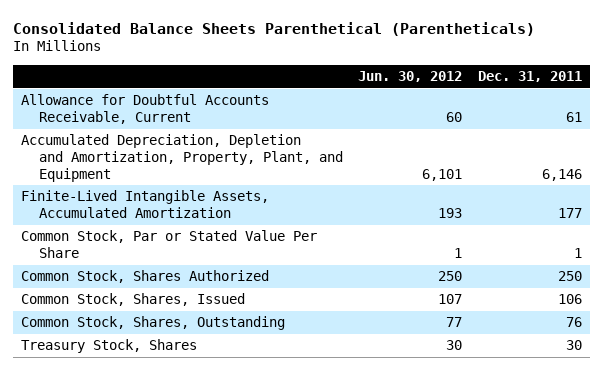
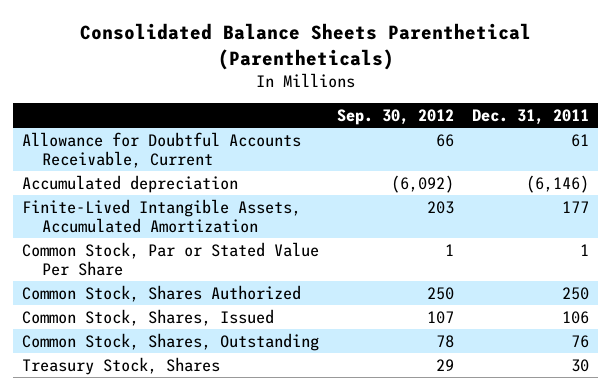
[358,71,463,83] Jun. 30, 2012 -> none
none -> [337,109,455,126] Sep. 30, 2012
[20,134,343,182] Accumulated Depreciation, Depletion and Amortization, Property, Plant, and Equipment -> [22,174,239,193] Accumulated depreciation
[541,168,582,181] 6,146 -> [526,174,590,193] (6,146)

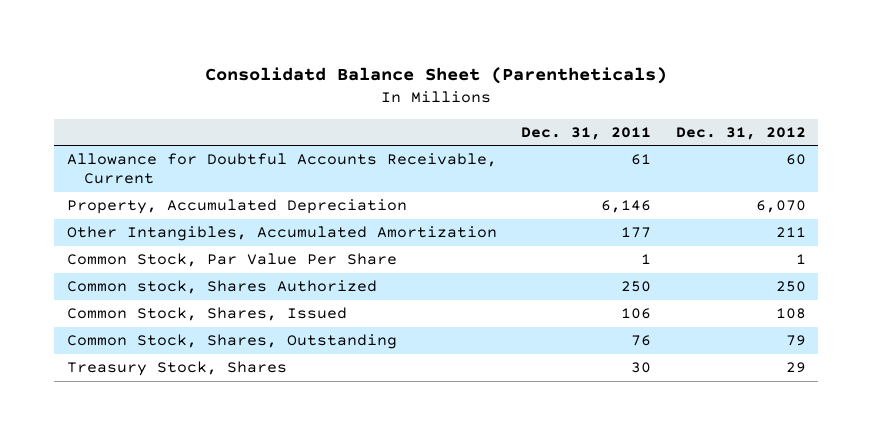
[79,22,531,70] Consolidated Balance Sheets Parenthetical (Parentheticals) -> [205,67,668,85] Consolidatd Balance Sheet (Parentheticals)
[337,109,455,126] Sep. 30, 2012 -> none
none -> [675,126,806,140] Dec. 31, 2012
[22,174,239,193] Accumulated depreciation -> [66,199,407,215] Property, Accumulated Depreciation
[526,174,590,193] (6,146) -> [601,200,652,214] 6,146
[22,198,302,234] Finite-Lived Intangible Assets, Accumulated Amortization -> [66,226,497,242] Other Intangibles, Accumulated Amortization
[22,241,320,277] Common Stock, Par or Stated Value Per Share -> [66,253,397,268] Common Stock, Par Value Per Share
[22,284,302,302] Common Stock, Shares Authorized -> [66,280,377,295] Common stock, Shares Authorized

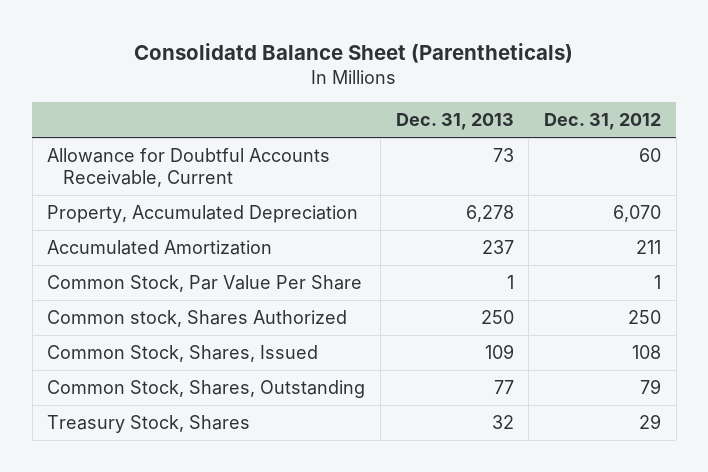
[521,126,652,140] Dec. 31, 2011 -> none
none -> [395,113,514,131] Dec. 31, 2013
[66,226,497,242] Other Intangibles, Accumulated Amortization -> [47,239,273,255] Accumulated Amortization

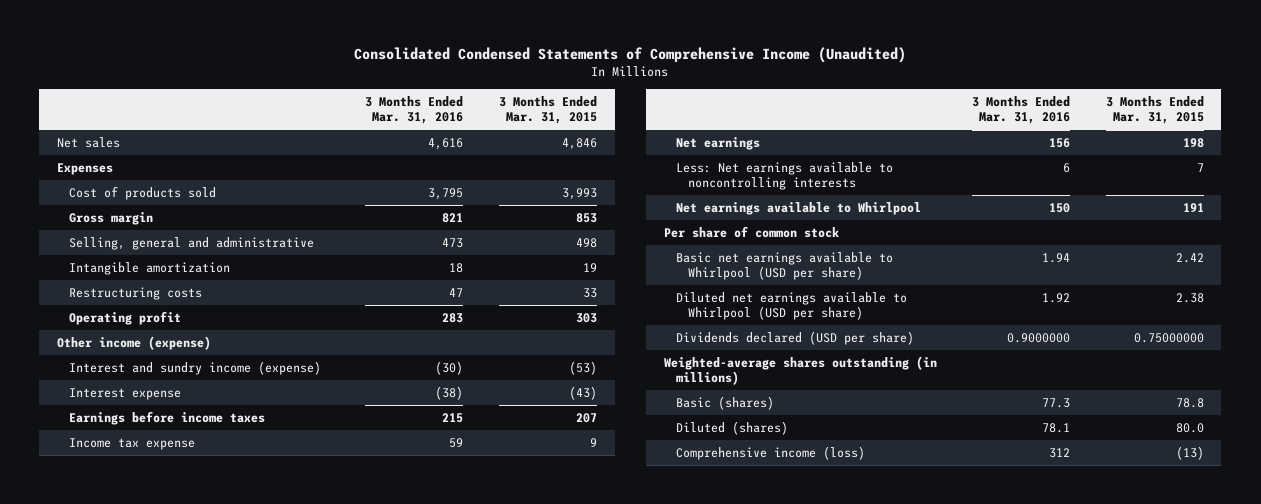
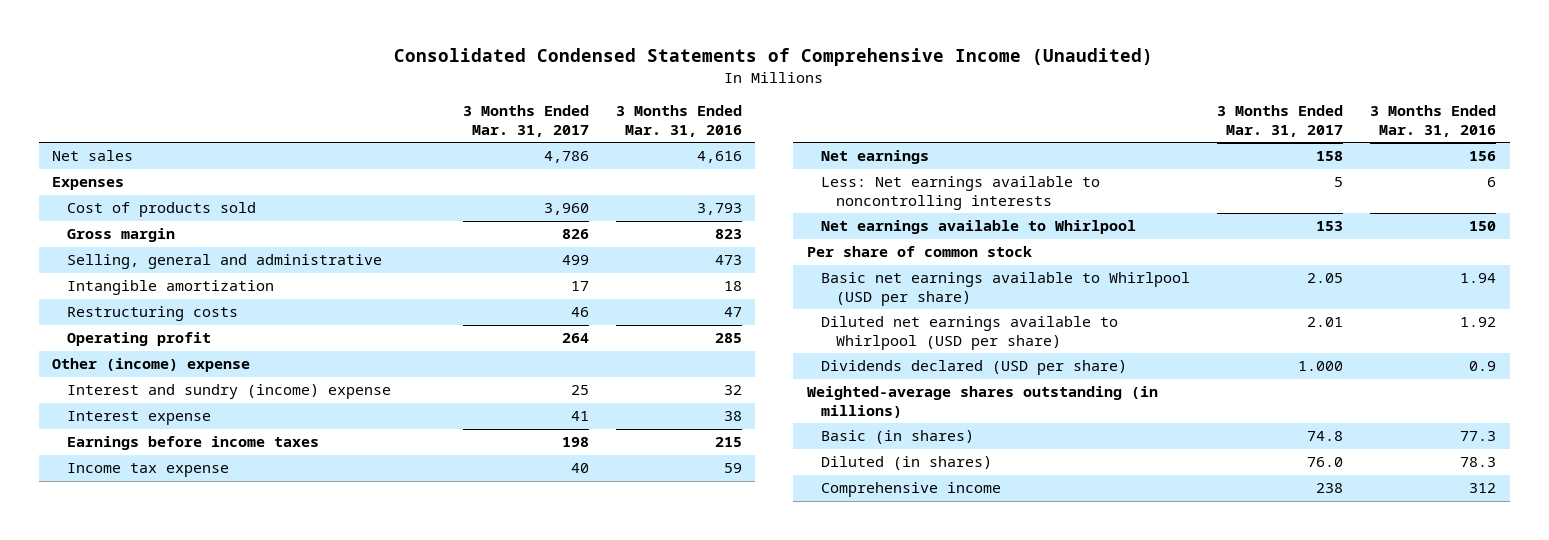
[498,95,597,125] 3 Months Ended Mar. 31, 2015 -> none
none -> [463,105,590,137] 3 Months Ended Mar. 31, 2017
[428,187,464,200] 3,795 -> [696,203,742,216] 3,793
[442,212,464,223] 821 -> [714,229,742,240] 823
[442,312,464,323] 283 -> [714,333,742,344] 285
[57,335,212,350] Other income (expense) -> [52,358,251,373] Other (income) expense
[69,360,322,375] Interest and sundry income (expense) -> [67,384,392,400] Interest and sundry (income) expense
[435,360,464,375] (30) -> [723,385,742,396] 32
[435,385,464,400] (38) -> [723,411,742,422] 38
[1007,332,1071,343] 0.9000000 -> [1469,361,1497,372] 0.9
[676,395,775,410] Basic (shares) -> [821,430,975,445] Basic (in shares)
[676,420,789,435] Diluted (shares) -> [821,456,993,471] Diluted (in shares)
[1042,422,1071,433] 78.1 -> [1460,457,1497,468] 78.3
[676,445,866,460] Comprehensive income (loss) -> [821,482,1002,498] Comprehensive income

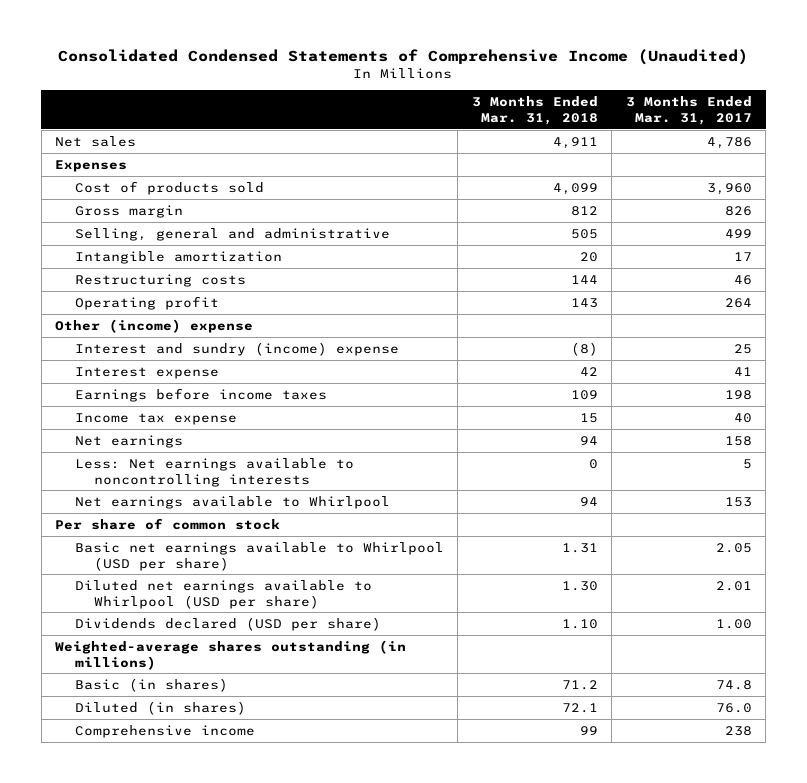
[615,105,742,137] 3 Months Ended Mar. 31, 2016 -> none
none -> [471,96,598,125] 3 Months Ended Mar. 31, 2018
[1298,361,1344,372] 1.000 -> [715,618,752,629] 1.00

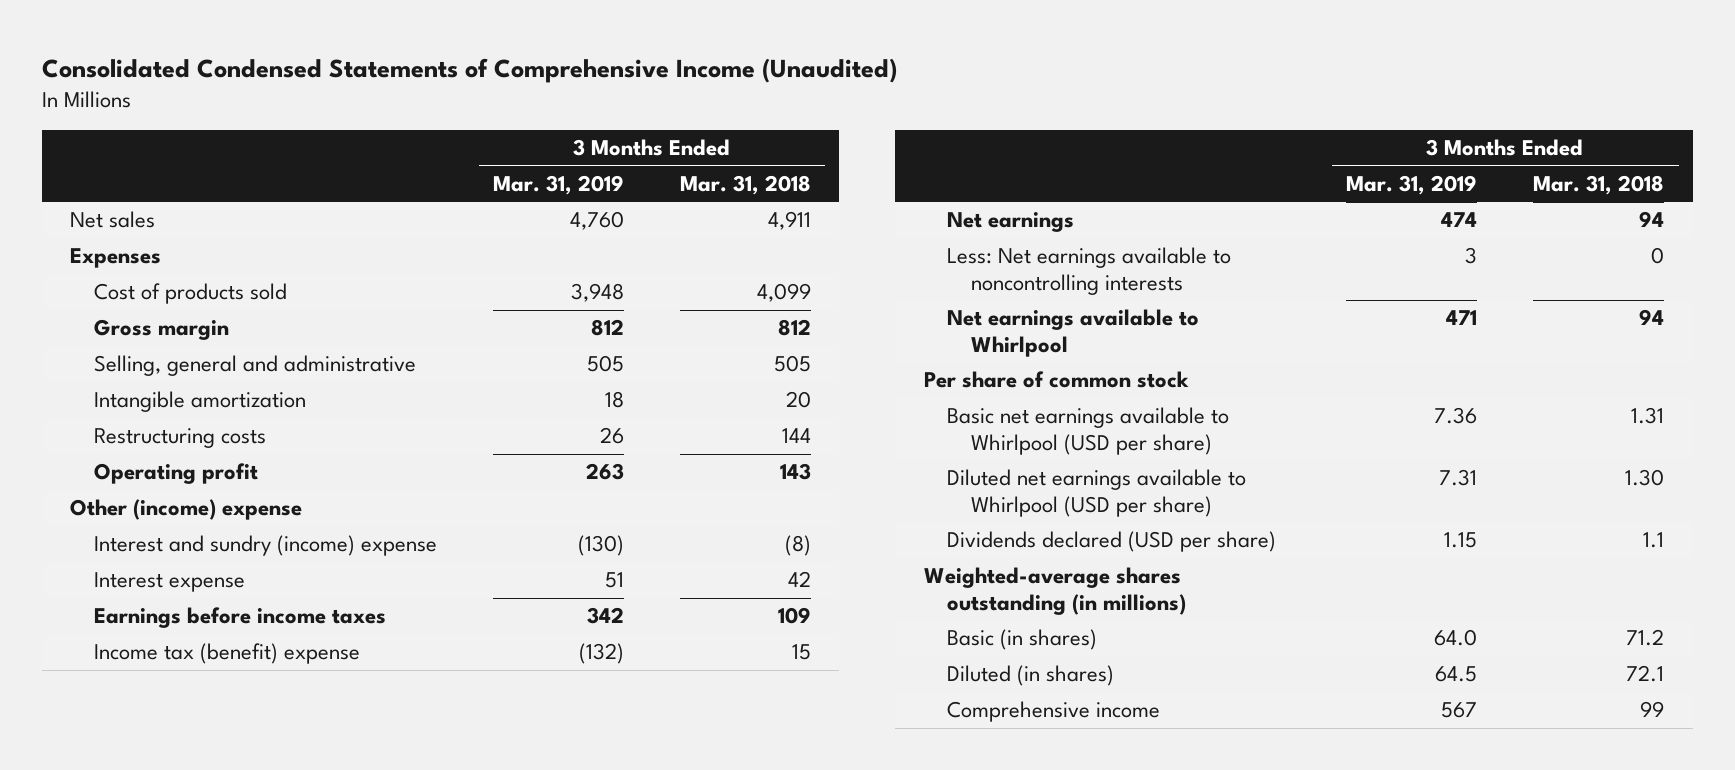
[625,96,752,125] 3 Months Ended Mar. 31, 2017 -> none
none -> [492,174,624,195] Mar. 31, 2019
[74,412,237,425] Income tax expense -> [93,643,360,665] Income tax (benefit) expense
[561,618,598,629] 1.10 -> [1643,532,1665,549] 1.1

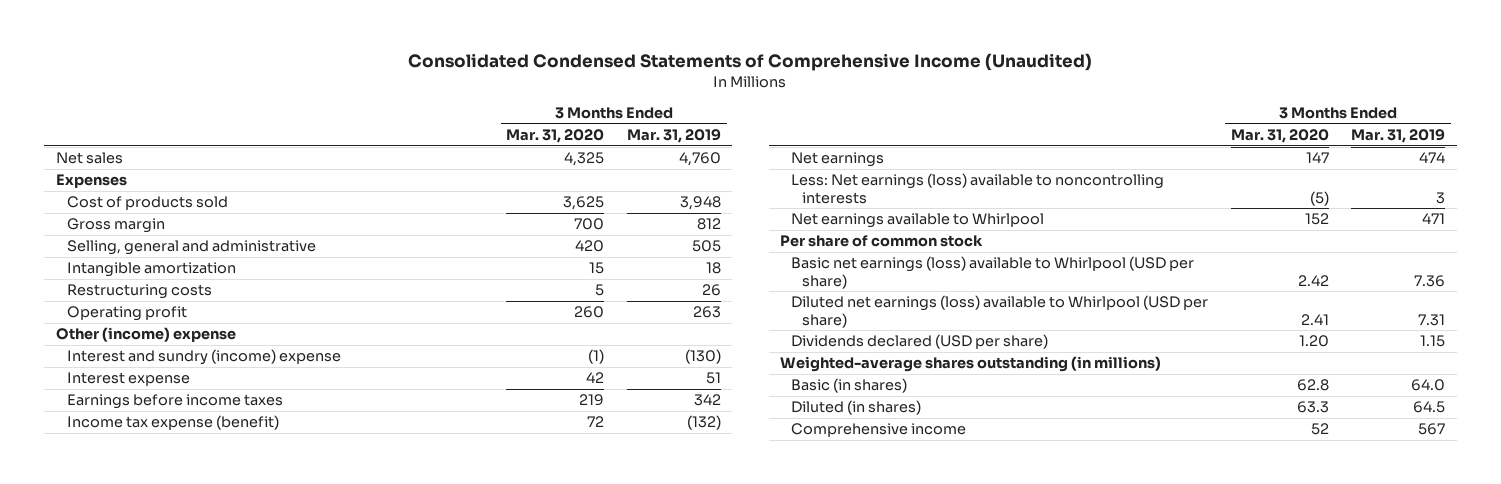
[680,174,812,195] Mar. 31, 2018 -> none
none -> [506,129,605,144] Mar. 31, 2020
[93,643,360,665] Income tax (benefit) expense -> [66,415,279,431] Income tax expense (benefit)
[947,247,1232,295] Less: Net earnings available to noncontrolling interests -> [791,173,1165,204] Less: Net earnings (loss) available to noncontrolling interests
[947,407,1230,455] Basic net earnings available to Whirlpool (USD per share) -> [791,256,1195,289] Basic net earnings (loss) available to Whirlpool (USD per share)
[947,469,1247,517] Diluted net earnings available to Whirlpool (USD per share) -> [791,295,1209,328] Diluted net earnings (loss) available to Whirlpool (USD per share)

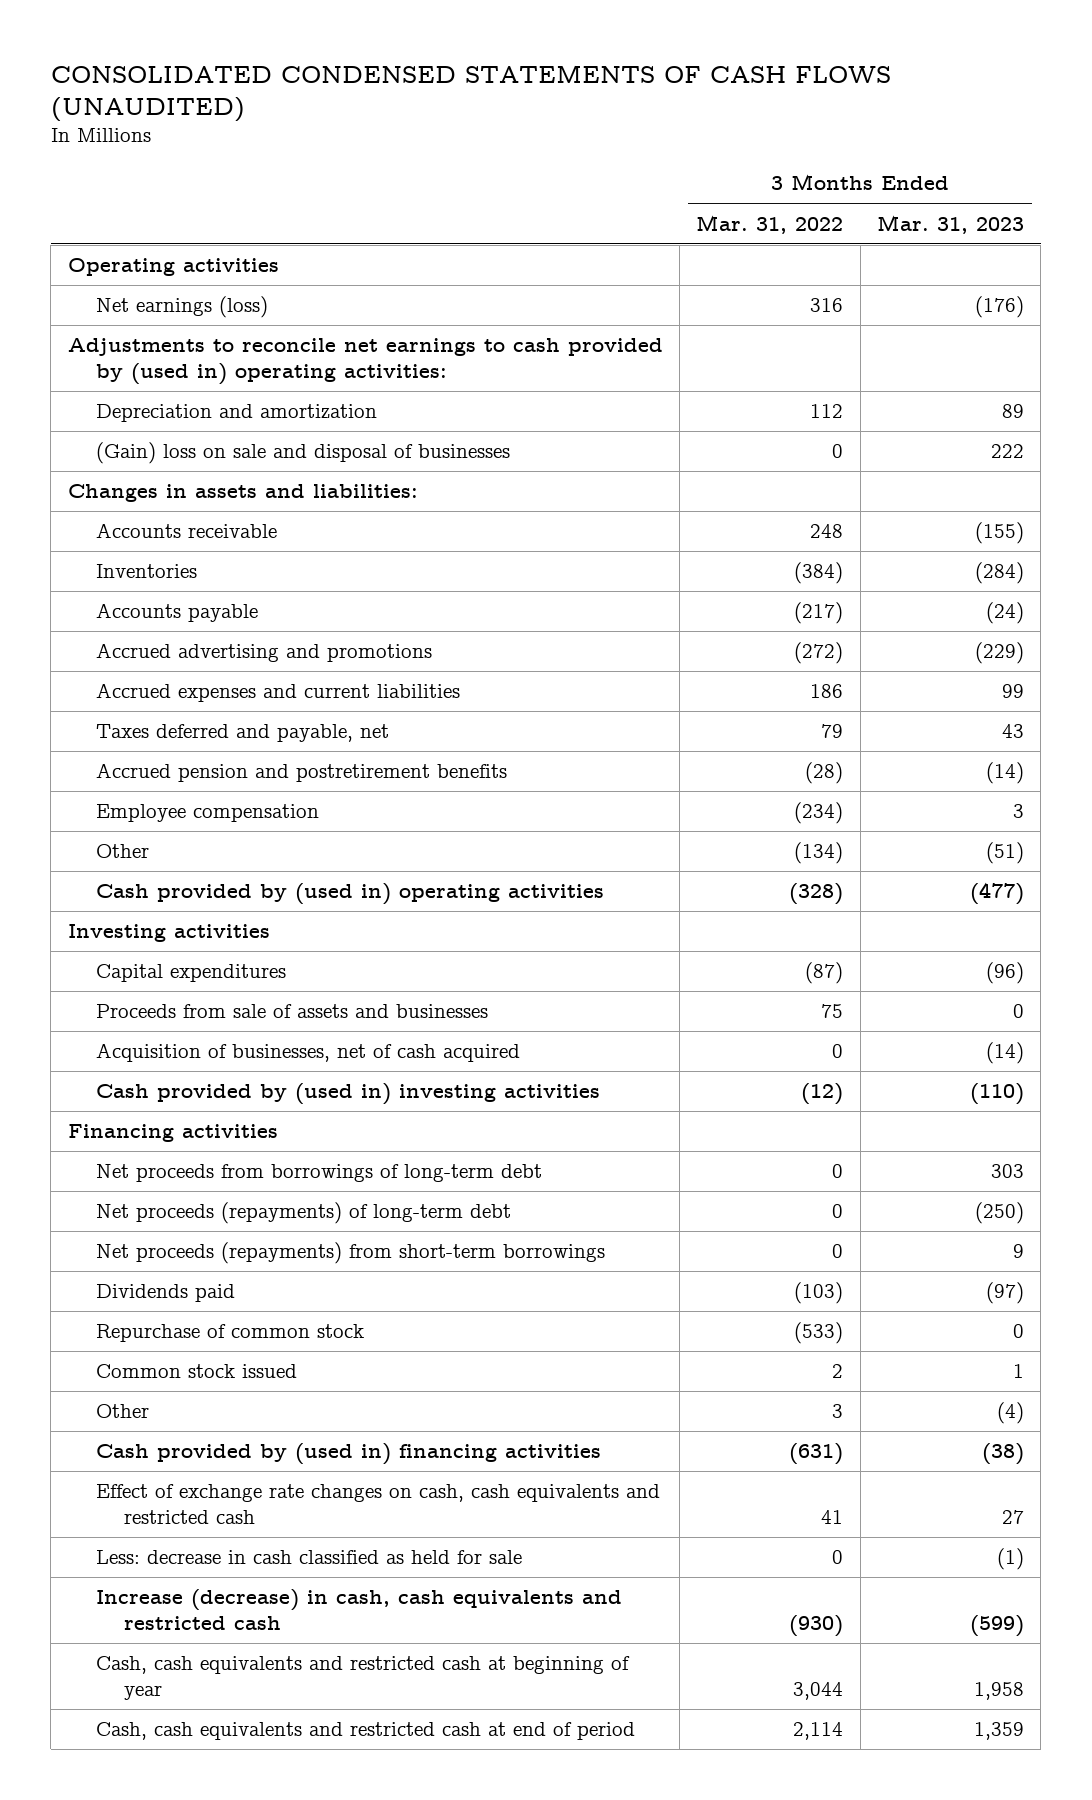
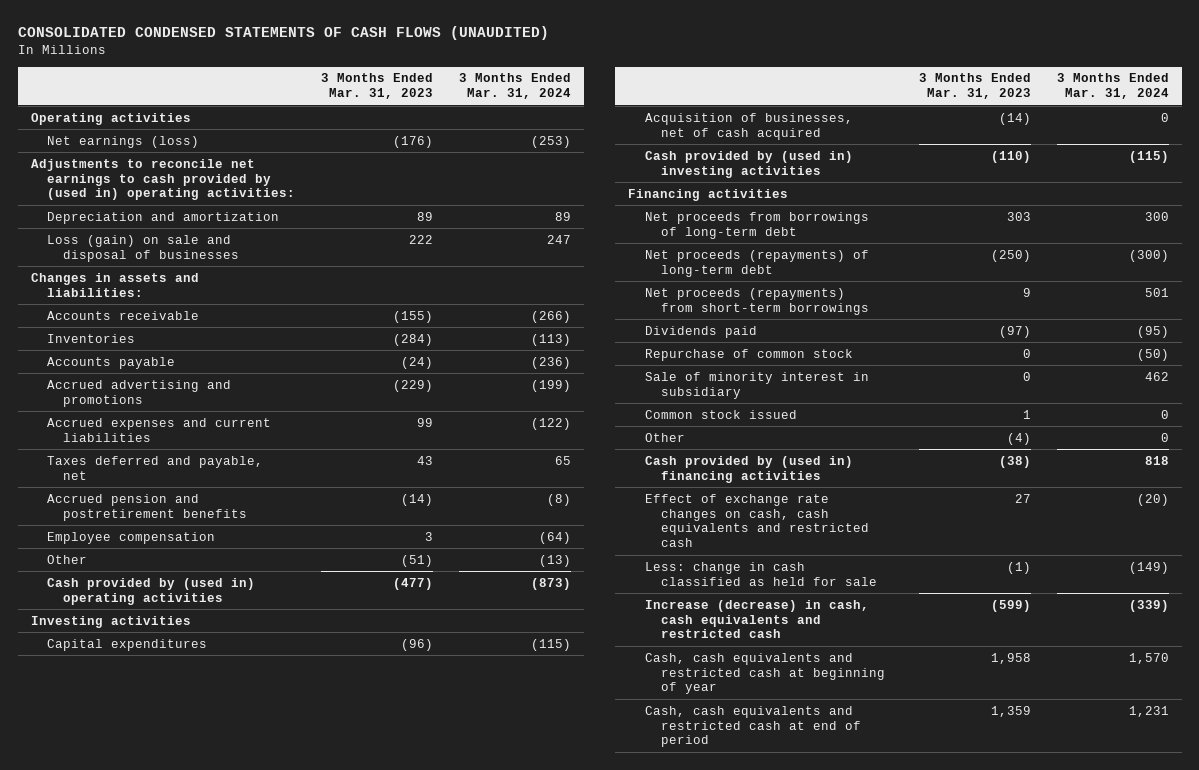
[696,214,844,234] Mar. 31, 2022 -> none
none -> [458,73,571,100] 3 Months Ended Mar. 31, 2024
[95,442,510,465] (Gain) loss on sale and disposal of businesses -> [46,234,240,262] Loss (gain) on sale and disposal of businesses
[95,1004,488,1019] Proceeds from sale of assets and businesses -> none
none -> [644,371,869,399] Sale of minority interest in subsidiary
[95,1550,522,1565] Less: decrease in cash classified as held for sale -> [644,561,878,586] Less: change in cash classified as held for sale

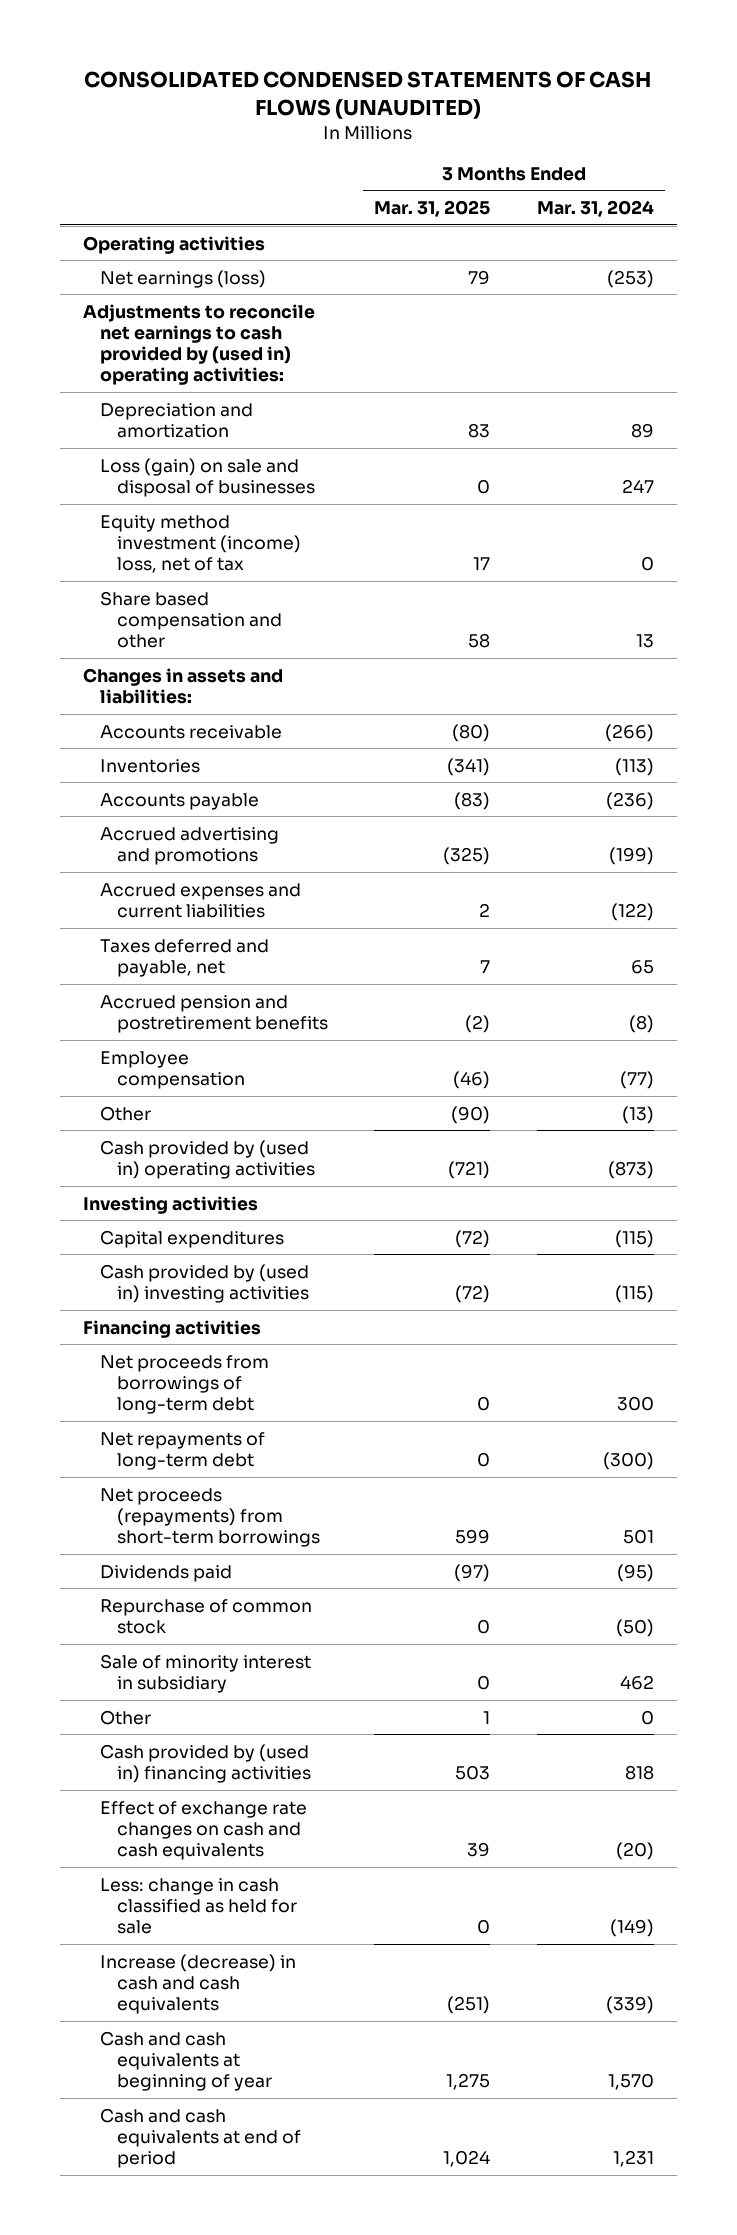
[320,73,433,100] 3 Months Ended Mar. 31, 2023 -> none
none -> [374,200,491,218] Mar. 31, 2025
none -> [99,514,302,573] Equity method investment (income) loss, net of tax
none -> [99,590,283,648] Share based compensation and other
[538,531,571,544] (64) -> [619,1070,654,1089] (77)
[644,112,853,140] Acquisition of businesses, net of cash acquired -> none
[644,249,869,277] Net proceeds (repayments) of long-term debt -> [99,1431,265,1470] Net repayments of long-term debt
[644,409,797,419] Common stock issued -> none
[644,493,870,548] Effect of exchange rate changes on cash, cash equivalents and restricted cash -> [99,1800,307,1860] Effect of exchange rate changes on cash and cash equivalents
[644,599,869,639] Increase (decrease) in cash, cash equivalents and restricted cash -> [99,1953,296,2014] Increase (decrease) in cash and cash equivalents
[644,652,886,695] Cash, cash equivalents and restricted cash at beginning of year -> [99,2030,273,2091] Cash and cash equivalents at beginning of year
[644,705,862,748] Cash, cash equivalents and restricted cash at end of period -> [99,2107,302,2168] Cash and cash equivalents at end of period

